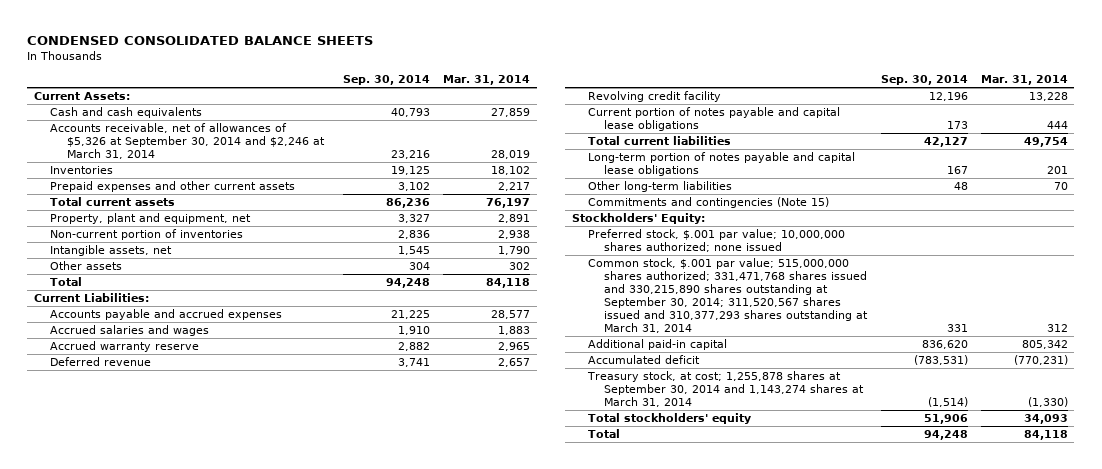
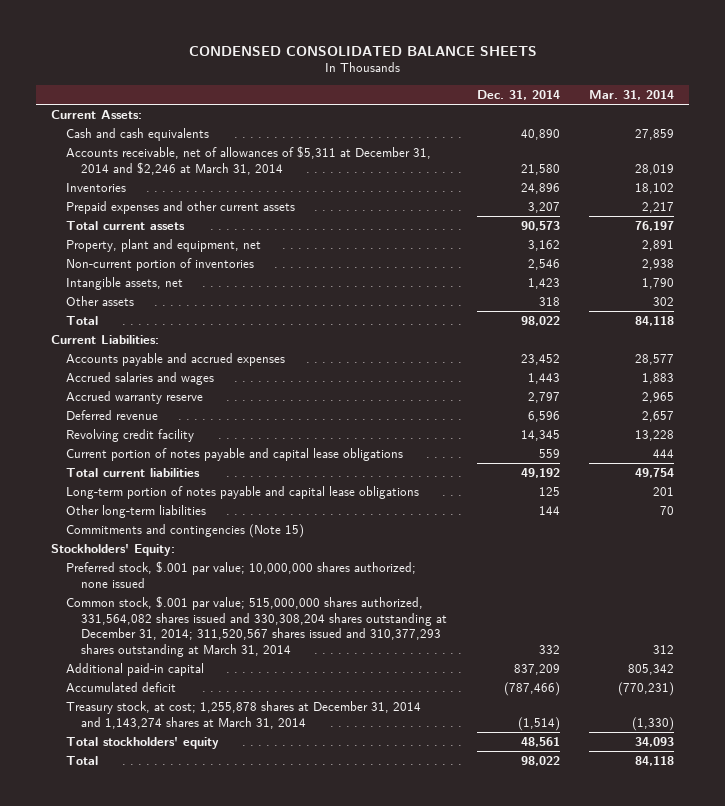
[342,75,430,86] Sep. 30, 2014 -> none
none -> [476,89,560,100] Dec. 31, 2014
[50,123,325,160] Accounts receivable, net of allowances of $5,326 at September 30, 2014 and $2,246 at March 31, 2014 -> [66,145,432,175] Accounts receivable, net of allowances of $5,311 at December 31, 2014 and $2,246 at March 31, 2014
[587,258,869,333] Common stock, $.001 par value; 515,000,000 shares authorized; 331,471,768 shares issued and 330,215,890 shares outstanding at September 30, 2014; 311,520,567 shares issued and 310,377,293 shares outstanding at March 31, 2014 -> [66,595,448,657] Common stock, $.001 par value; 515,000,000 shares authorized, 331,564,082 shares issued and 330,308,204 shares outstanding at December 31, 2014; 311,520,567 shares issued and 310,377,293 shares outstanding at March 31, 2014
[586,371,865,408] Treasury stock, at cost; 1,255,878 shares at September 30, 2014 and 1,143,274 shares at March 31, 2014 -> [66,700,422,729] Treasury stock, at cost; 1,255,878 shares at December 31, 2014 and 1,143,274 shares at March 31, 2014

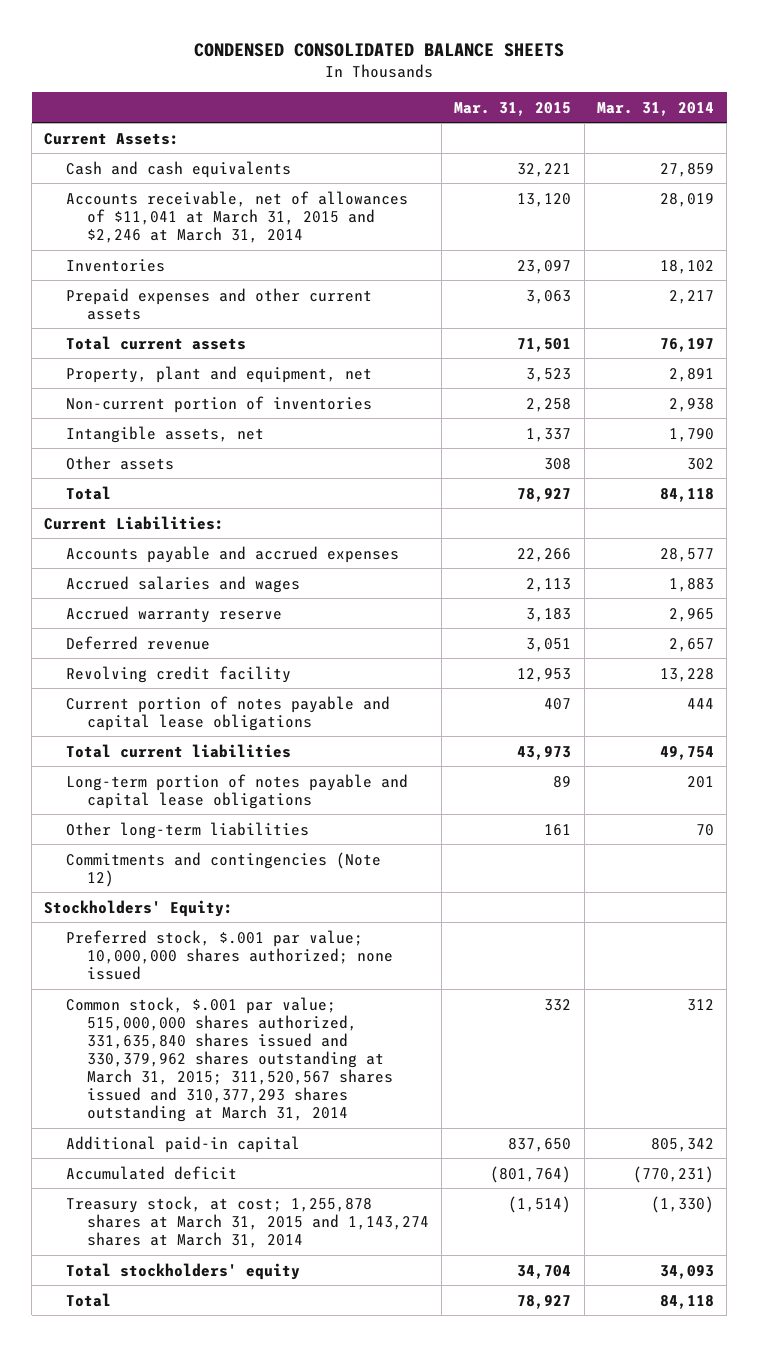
[476,89,560,100] Dec. 31, 2014 -> none
none -> [454,101,572,116] Mar. 31, 2015
[66,145,432,175] Accounts receivable, net of allowances of $5,311 at December 31, 2014 and $2,246 at March 31, 2014 -> [65,190,408,243] Accounts receivable, net of allowances of $11,041 at March 31, 2015 and $2,246 at March 31, 2014
[66,523,305,538] Commitments and contingencies (Note 15) -> [65,851,381,887] Commitments and contingencies (Note 12)
[66,595,448,657] Common stock, $.001 par value; 515,000,000 shares authorized, 331,564,082 shares issued and 330,308,204 shares outstanding at December 31, 2014; 311,520,567 shares issued and 310,377,293 shares outstanding at March 31, 2014 -> [65,996,393,1123] Common stock, $.001 par value; 515,000,000 shares authorized, 331,635,840 shares issued and 330,379,962 shares outstanding at March 31, 2015; 311,520,567 shares issued and 310,377,293 shares outstanding at March 31, 2014
[66,700,422,729] Treasury stock, at cost; 1,255,878 shares at December 31, 2014 and 1,143,274 shares at March 31, 2014 -> [65,1195,429,1248] Treasury stock, at cost; 1,255,878 shares at March 31, 2015 and 1,143,274 shares at March 31, 2014

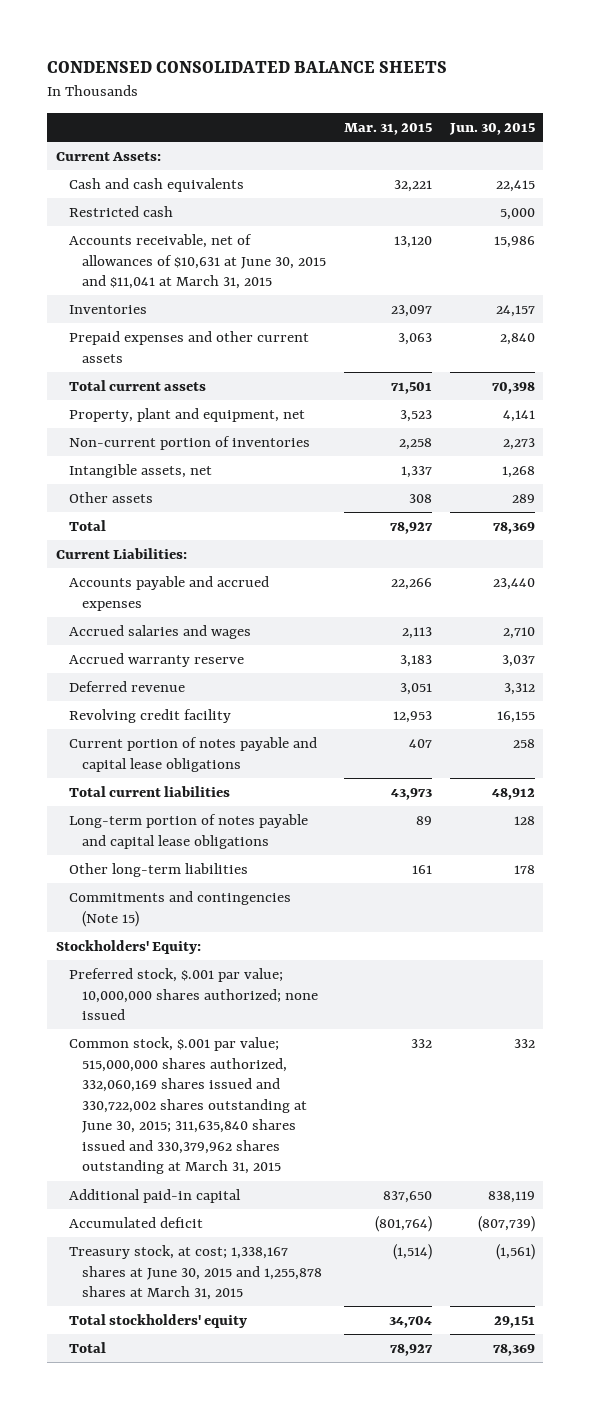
[597,101,715,116] Mar. 31, 2014 -> none
none -> [448,122,535,135] Jun. 30, 2015
none -> [69,205,174,217] Restricted cash
[65,190,408,243] Accounts receivable, net of allowances of $11,041 at March 31, 2015 and $2,246 at March 31, 2014 -> [69,233,327,290] Accounts receivable, net of allowances of $10,631 at June 30, 2015 and $11,041 at March 31, 2015
[65,851,381,887] Commitments and contingencies (Note 12) -> [69,890,292,927] Commitments and contingencies (Note 15)
[65,996,393,1123] Common stock, $.001 par value; 515,000,000 shares authorized, 331,635,840 shares issued and 330,379,962 shares outstanding at March 31, 2015; 311,520,567 shares issued and 310,377,293 shares outstanding at March 31, 2014 -> [69,1036,308,1175] Common stock, $.001 par value; 515,000,000 shares authorized, 332,060,169 shares issued and 330,722,002 shares outstanding at June 30, 2015; 311,635,840 shares issued and 330,379,962 shares outstanding at March 31, 2015
[65,1195,429,1248] Treasury stock, at cost; 1,255,878 shares at March 31, 2015 and 1,143,274 shares at March 31, 2014 -> [69,1244,323,1301] Treasury stock, at cost; 1,338,167 shares at June 30, 2015 and 1,255,878 shares at March 31, 2015

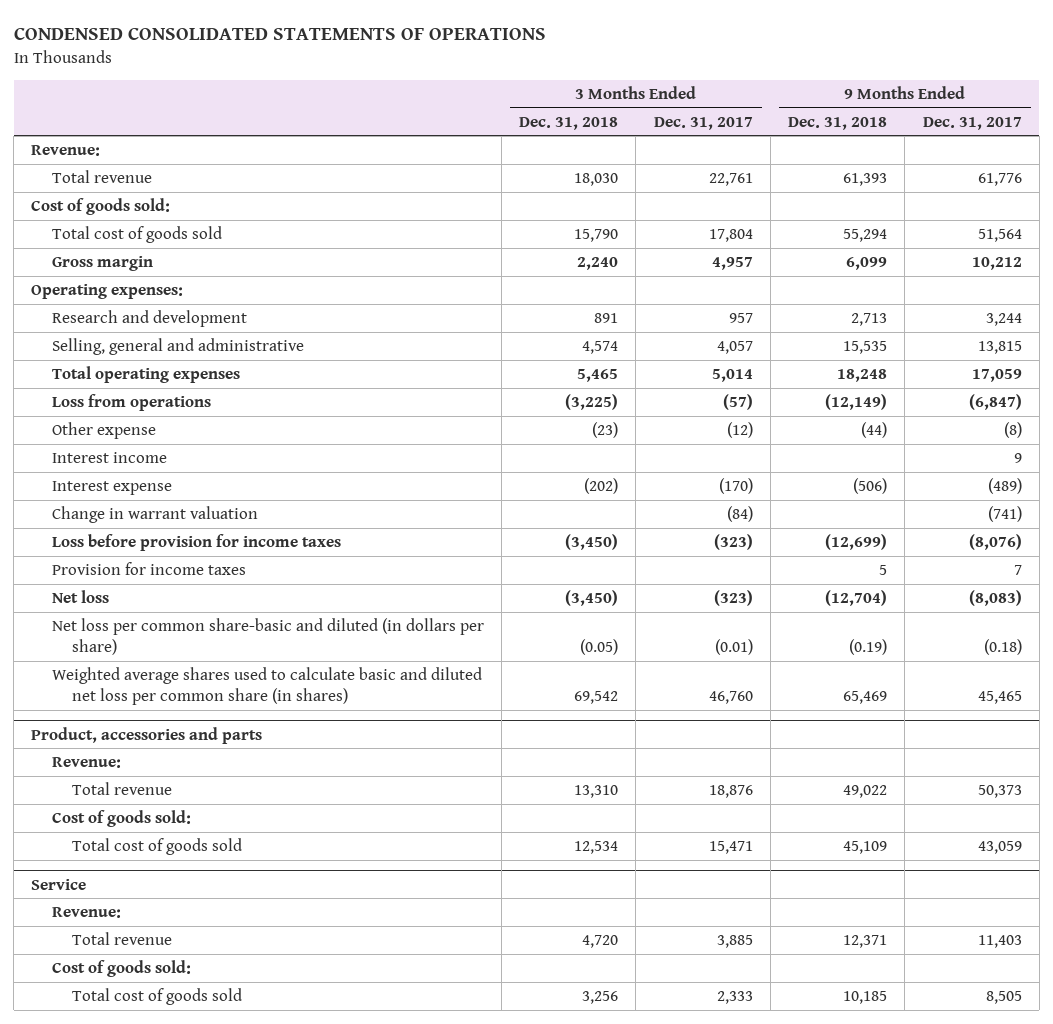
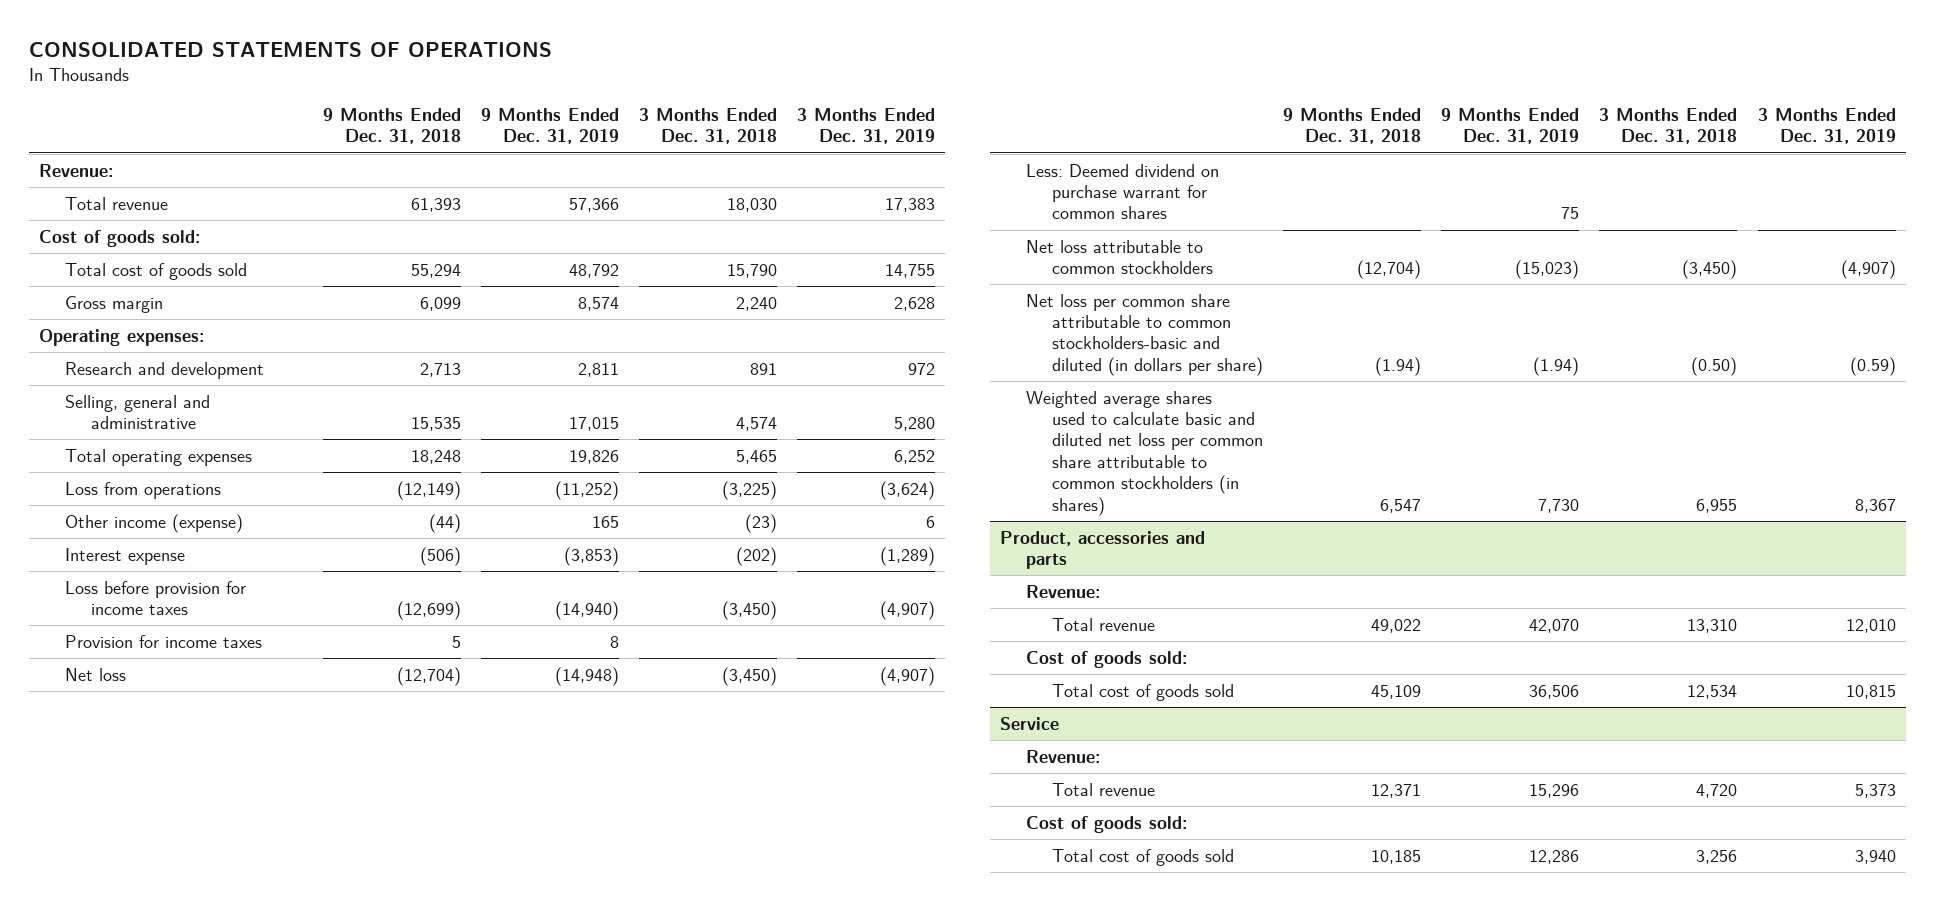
[13,26,546,40] CONDENSED CONSOLIDATED STATEMENTS OF OPERATIONS -> [29,41,553,57] CONSOLIDATED STATEMENTS OF OPERATIONS
[653,116,753,130] Dec. 31, 2017 -> none
[922,116,1022,130] Dec. 31, 2017 -> none
none -> [480,107,619,145] 9 Months Ended Dec. 31, 2019
none -> [797,107,936,145] 3 Months Ended Dec. 31, 2019
[51,452,167,464] Interest income -> none
[51,422,156,440] Other expense -> [65,513,244,533] Other income (expense)
[51,506,258,524] Change in warrant valuation -> none
none -> [1025,163,1219,220] Less: Deemed dividend on purchase warrant for common shares
none -> [1025,239,1213,275] Net loss attributable to common stockholders
[51,618,484,656] Net loss per common share-basic and diluted (in dollars per share) -> [1025,293,1263,376] Net loss per common share attributable to common stockholders-basic and diluted (in dollars per share)
[580,639,619,656] (0.05) -> [1691,356,1738,376] (0.50)
[849,639,888,656] (0.19) -> [1375,356,1422,376] (1.94)
[51,667,482,706] Weighted average shares used to calculate basic and diluted net loss per common share (in shares) -> [1025,390,1263,516] Weighted average shares used to calculate basic and diluted net loss per common share attributable to common stockholders (in shares)
[574,691,619,705] 69,542 -> [1696,498,1738,513] 6,955
[843,691,888,705] 65,469 -> [1380,498,1422,513] 6,547

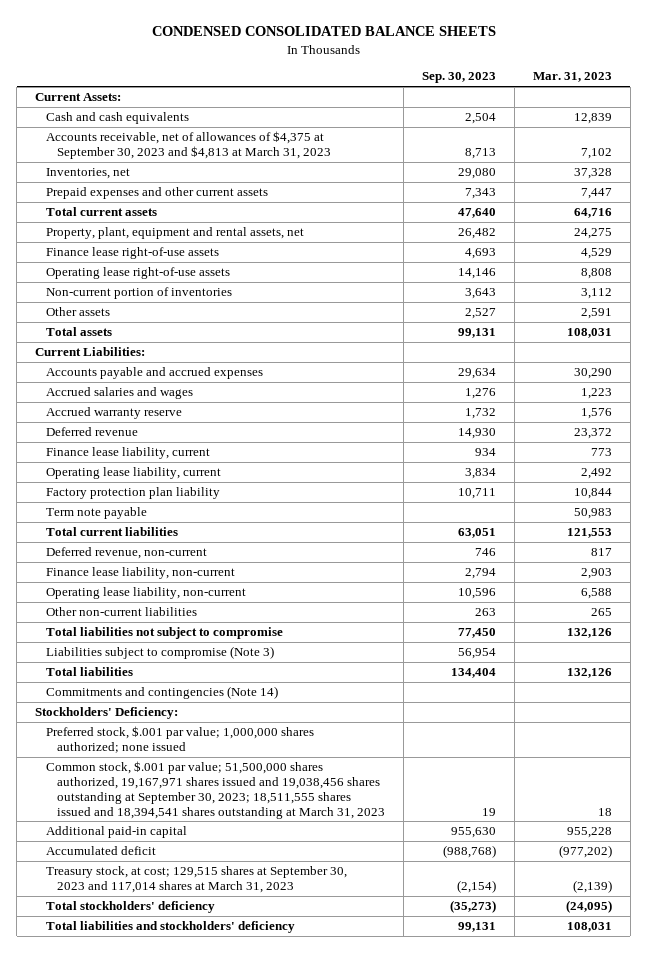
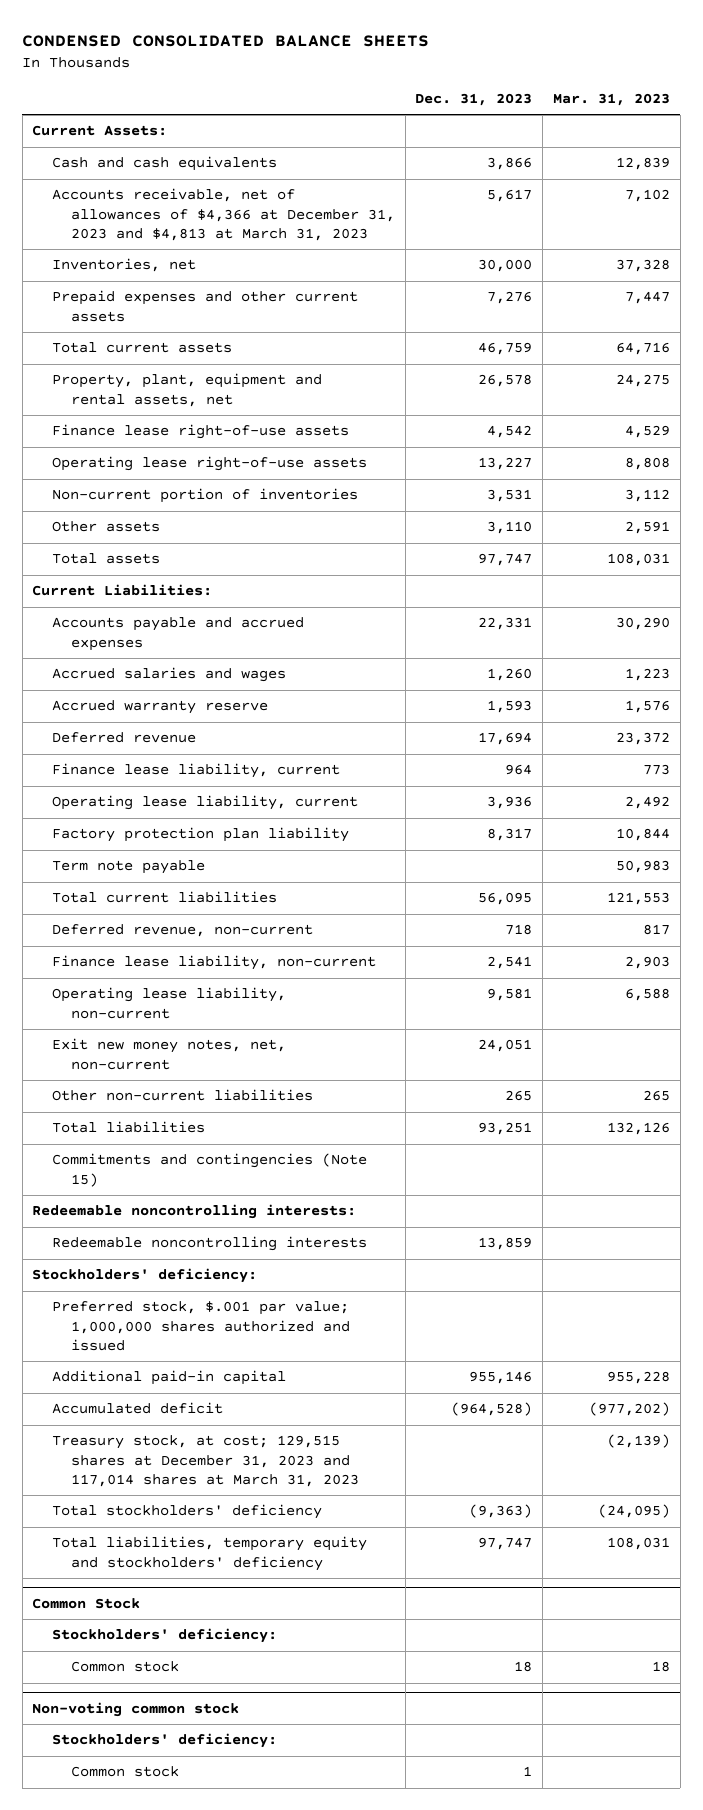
[422,72,497,84] Sep. 30, 2023 -> none
none -> [415,92,533,106] Dec. 31, 2023
[46,130,332,159] Accounts receivable, net of allowances of $4,375 at September 30, 2023 and $4,813 at March 31, 2023 -> [51,188,395,242] Accounts receivable, net of allowances of $4,366 at December 31, 2023 and $4,813 at March 31, 2023
none -> [51,1038,286,1070] Exit new money notes, net, non-current
[46,626,284,639] Total liabilities not subject to compromise -> none
[46,645,275,659] Liabilities subject to compromise (Note 3) -> none
[46,760,386,819] Common stock, $.001 par value; 51,500,000 shares authorized, 19,167,971 shares issued and 19,038,456 shares outstanding at September 30, 2023; 18,511,555 shares issued and 18,394,541 shares outstanding at March 31, 2023 -> none
[46,685,279,699] Commitments and contingencies (Note 14) -> [51,1153,367,1187] Commitments and contingencies (Note 15)
none -> [32,1204,357,1220] Redeemable noncontrolling interests:
none -> [51,1236,367,1252] Redeemable noncontrolling interests
[35,706,179,719] Stockholders' Deficiency: -> [32,1268,258,1284] Stockholders' deficiency:
[46,725,315,753] Preferred stock, $.001 par value; 1,000,000 shares authorized; none issued -> [51,1301,350,1352] Preferred stock, $.001 par value; 1,000,000 shares authorized and issued
[46,865,348,893] Treasury stock, at cost; 129,515 shares at September 30, 2023 and 117,014 shares at March 31, 2023 -> [51,1435,359,1488] Treasury stock, at cost; 129,515 shares at December 31, 2023 and 117,014 shares at March 31, 2023
[46,920,296,933] Total liabilities and stockholders' deficiency -> [51,1536,367,1571] Total liabilities, temporary equity and stockholders' deficiency
none -> [32,1598,141,1610] Common Stock
none -> [51,1628,277,1644] Stockholders' deficiency:
none -> [70,1661,179,1673] Common stock
none -> [32,1702,240,1718] Non-voting common stock
none -> [51,1733,277,1749] Stockholders' deficiency:
none -> [70,1766,179,1778] Common stock

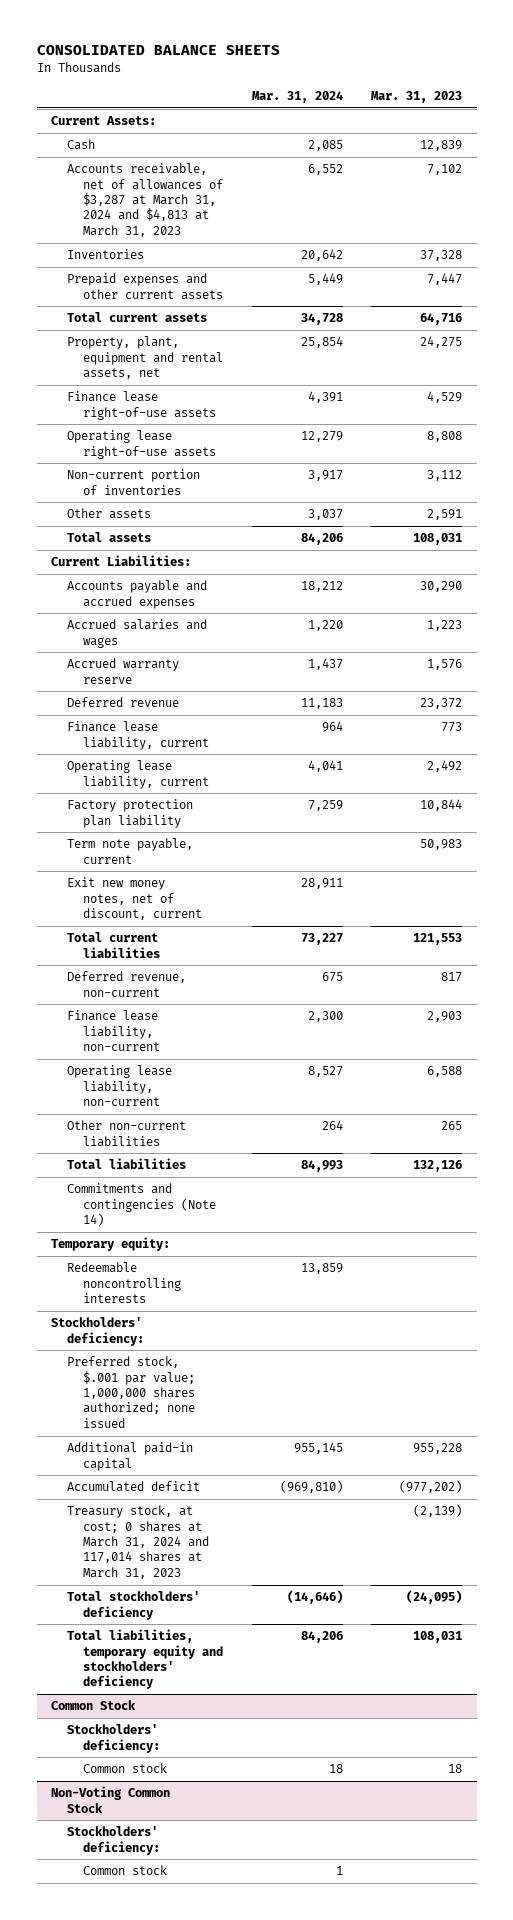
[22,35,430,48] CONDENSED CONSOLIDATED BALANCE SHEETS -> [36,45,280,56] CONSOLIDATED BALANCE SHEETS
[415,92,533,106] Dec. 31, 2023 -> none
none -> [251,90,343,103] Mar. 31, 2024
[51,156,277,172] Cash and cash equivalents -> [66,139,95,151] Cash
[51,188,395,242] Accounts receivable, net of allowances of $4,366 at December 31, 2023 and $4,813 at March 31, 2023 -> [66,163,223,237] Accounts receivable, net of allowances of $3,287 at March 31, 2024 and $4,813 at March 31, 2023
[51,258,196,273] Inventories, net -> [66,249,144,260] Inventories
[51,860,205,875] Term note payable -> [66,838,193,864] Term note payable, current
none -> [66,877,202,920] Exit new money notes, net of discount, current
[51,1038,286,1070] Exit new money notes, net, non-current -> none
[32,1204,357,1220] Redeemable noncontrolling interests: -> none
[51,1153,367,1187] Commitments and contingencies (Note 15) -> [66,1183,216,1226] Commitments and contingencies (Note 14)
none -> [50,1237,170,1252] Temporary equity:
[51,1301,350,1352] Preferred stock, $.001 par value; 1,000,000 shares authorized and issued -> [66,1356,195,1428] Preferred stock, $.001 par value; 1,000,000 shares authorized; none issued
[51,1435,359,1488] Treasury stock, at cost; 129,515 shares at December 31, 2023 and 117,014 shares at March 31, 2023 -> [66,1505,209,1579] Treasury stock, at cost; 0 shares at March 31, 2024 and 117,014 shares at March 31, 2023
[32,1702,240,1718] Non-voting common stock -> [50,1786,170,1813] Non-Voting Common Stock

